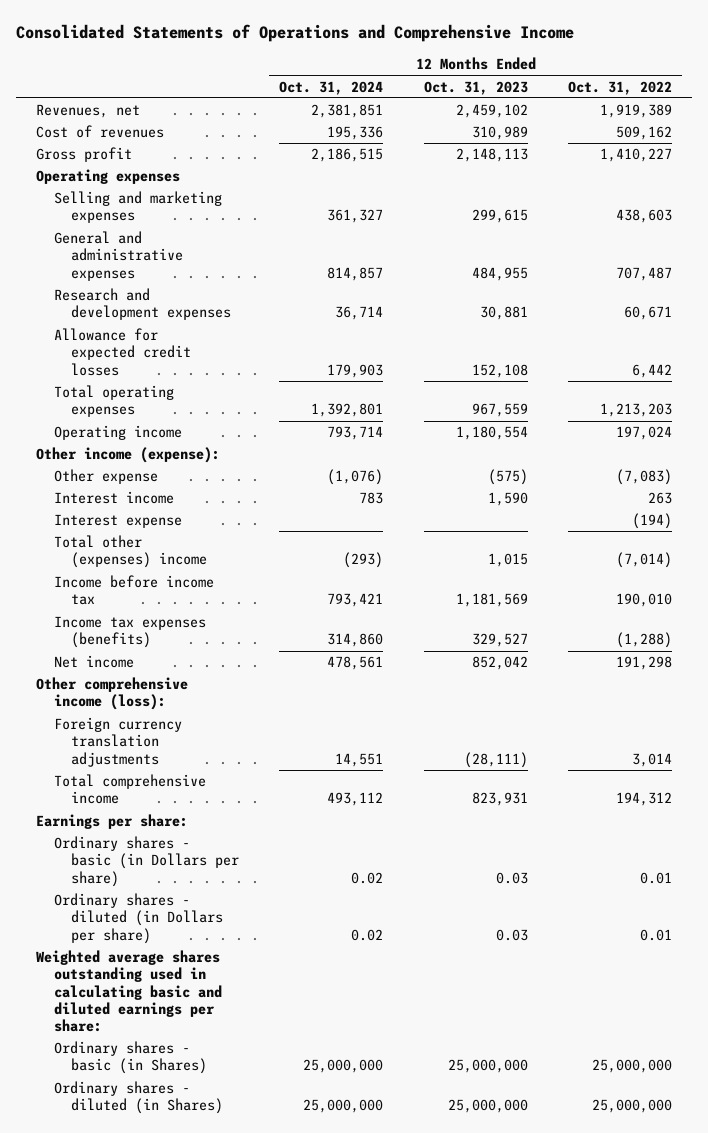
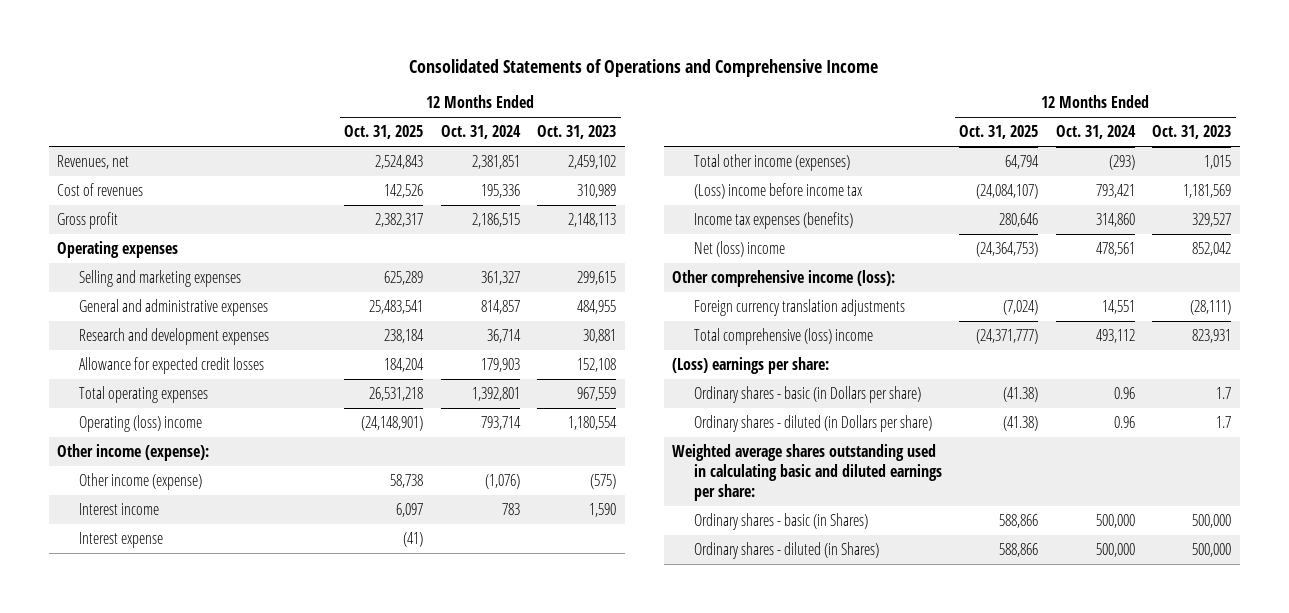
[568,80,673,95] Oct. 31, 2022 -> none
none -> [344,125,424,140] Oct. 31, 2025
[53,425,182,441] Operating income -> [78,415,202,433] Operating (loss) income
[53,469,158,485] Other expense -> [78,473,202,491] Other income (expense)
[53,535,208,569] Total other (expenses) income -> [693,154,850,172] Total other income (expenses)
[53,575,214,606] Income before income tax -> [693,183,863,200] (Loss) income before income tax
[53,655,134,669] Net income -> [693,241,785,258] Net (loss) income
[53,774,206,805] Total comprehensive income -> [693,328,873,346] Total comprehensive (loss) income
[36,814,189,830] Earnings per share: -> [672,357,830,375] (Loss) earnings per share:
[351,871,384,884] 0.02 -> [1113,387,1135,400] 0.96
[495,871,528,884] 0.03 -> [1216,387,1232,400] 1.7
[351,928,384,941] 0.02 -> [1113,416,1135,429] 0.96
[495,928,528,941] 0.03 -> [1216,416,1232,429] 1.7
[303,1059,384,1074] 25,000,000 -> [1095,514,1135,529] 500,000
[447,1059,528,1074] 25,000,000 -> [1192,514,1232,529] 500,000
[303,1099,384,1114] 25,000,000 -> [1095,543,1135,558] 500,000
[447,1099,528,1114] 25,000,000 -> [1192,543,1232,558] 500,000

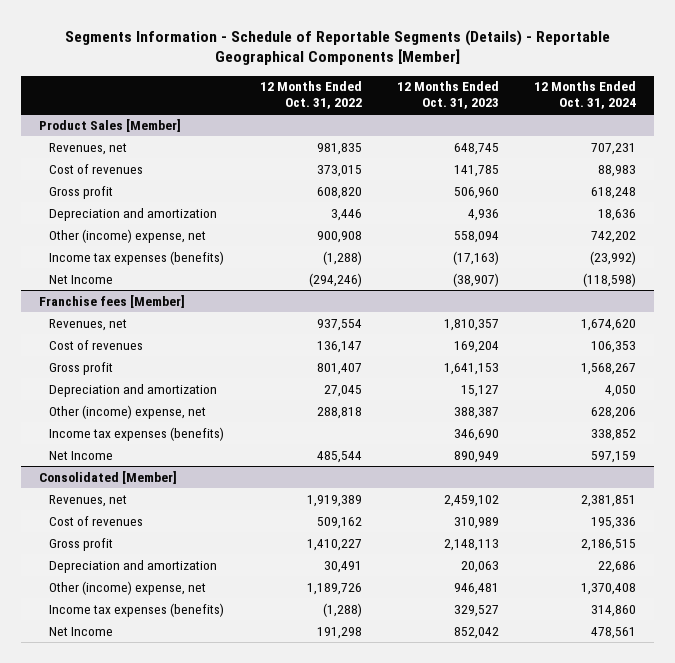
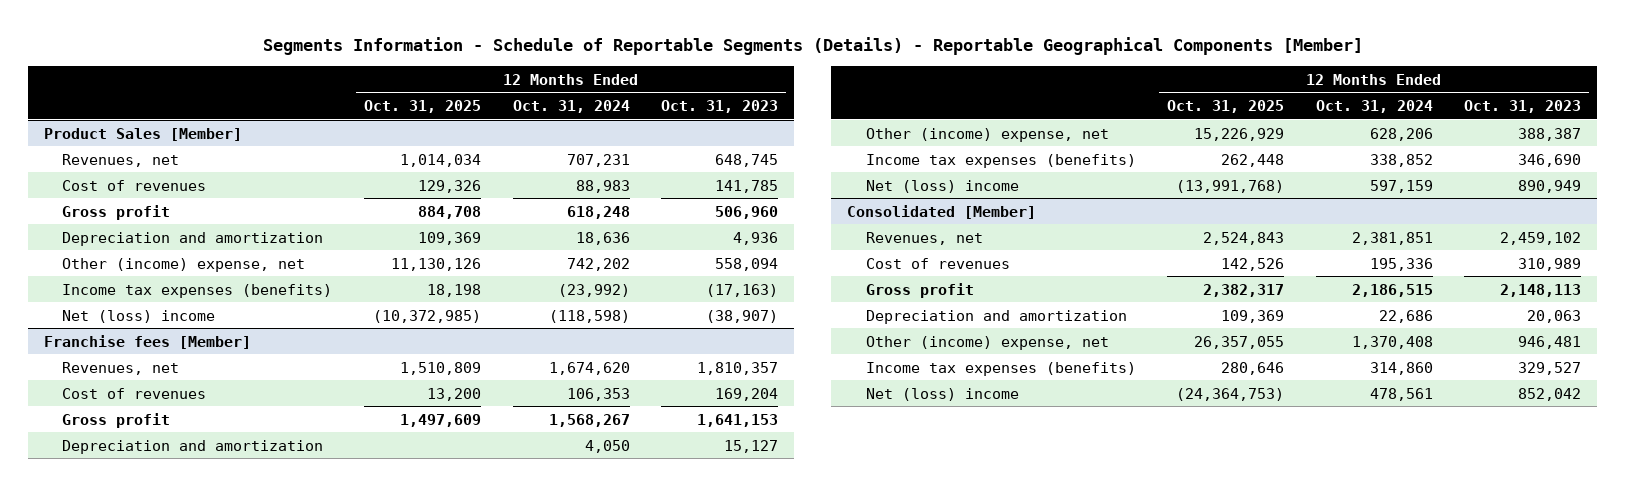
[259,81,362,109] 12 Months Ended Oct. 31, 2022 -> none
none -> [364,99,482,113] Oct. 31, 2025
[49,274,114,284] Net Income -> [62,309,216,323] Net (loss) income
[49,450,114,460] Net Income -> [865,179,1019,193] Net (loss) income
[49,626,114,636] Net Income -> [865,387,1019,401] Net (loss) income

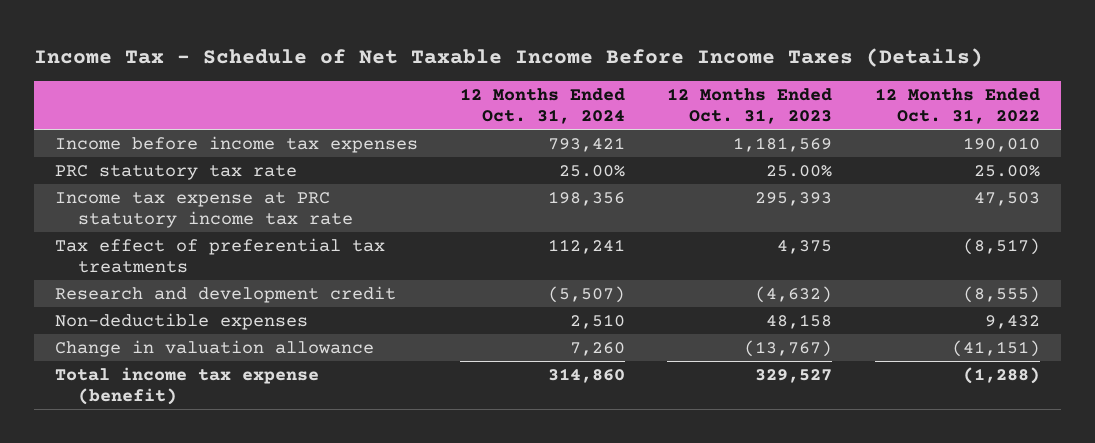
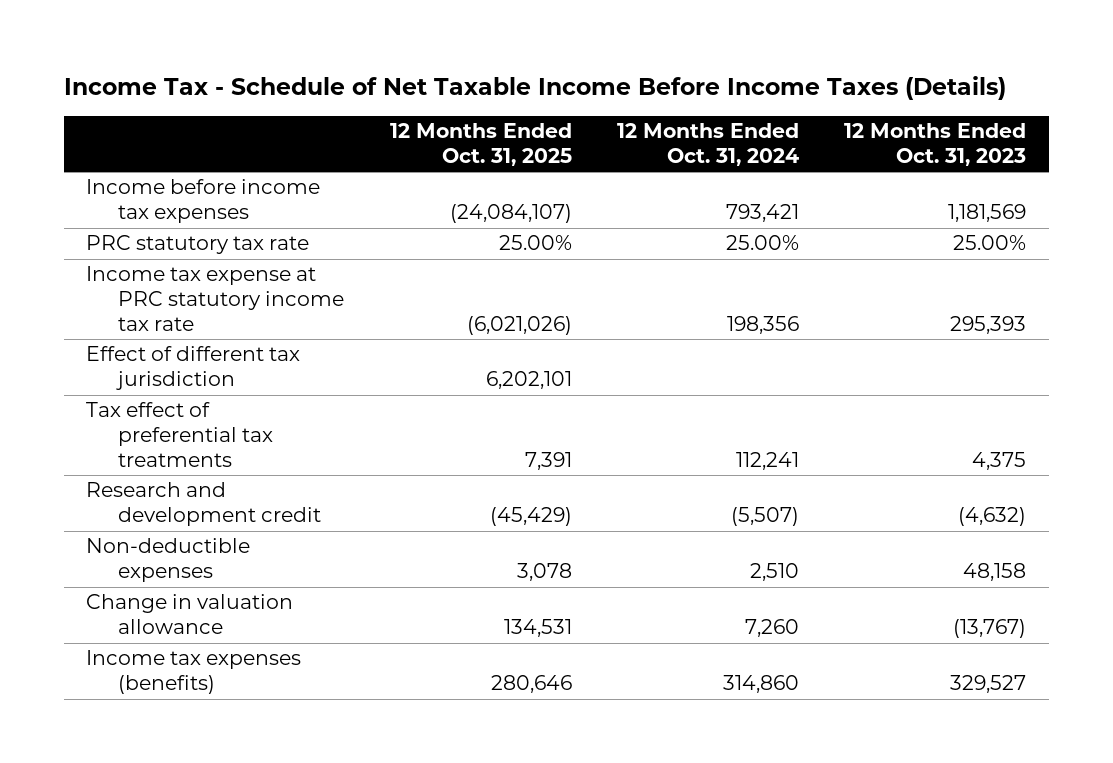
[874,87,1040,125] 12 Months Ended Oct. 31, 2022 -> none
none -> [389,123,572,166] 12 Months Ended Oct. 31, 2025
none -> [86,346,301,391] Effect of different tax jurisdiction
[54,366,319,406] Total income tax expense (benefit) -> [86,650,302,695] Income tax expenses (benefits)

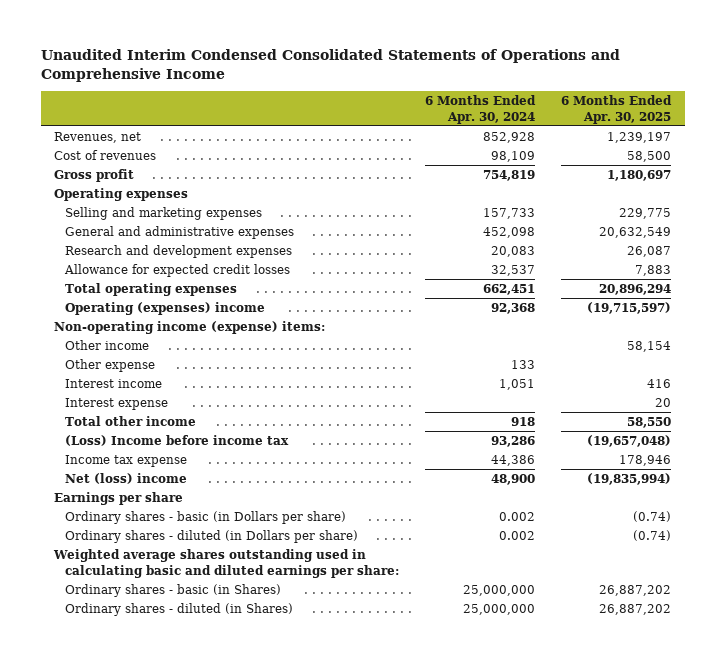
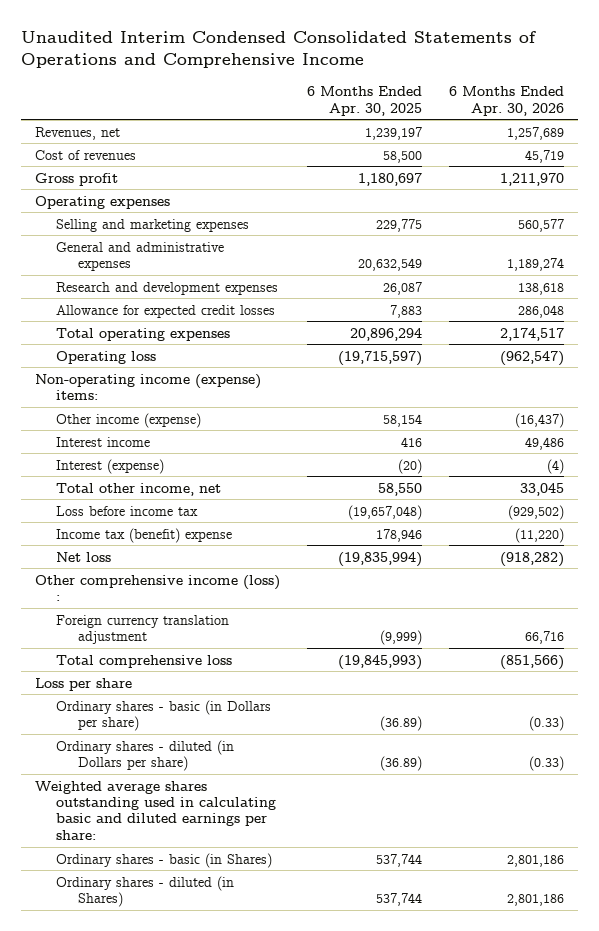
[425,95,537,124] 6 Months Ended Apr. 30, 2024 -> none
none -> [448,86,564,116] 6 Months Ended Apr. 30, 2026
[64,302,265,316] Operating (expenses) income -> [56,350,157,364] Operating loss
[64,359,155,373] Other expense -> none
[64,340,149,351] Other income -> [56,412,202,428] Other income (expense)
[64,398,168,411] Interest expense -> [56,458,165,474] Interest (expense)
[655,398,672,408] 20 -> [397,458,422,474] (20)
[64,416,196,427] Total other income -> [56,482,222,496] Total other income, net
[64,435,289,447] (Loss) Income before income tax -> [56,505,199,516] Loss before income tax
[64,455,187,468] Income tax expense -> [56,527,233,543] Income tax (benefit) expense
[64,473,187,485] Net (loss) income -> [56,551,112,562] Net loss
none -> [34,574,280,601] Other comprehensive income (loss) :
none -> [56,614,230,644] Foreign currency translation adjustment
none -> [56,654,233,668] Total comprehensive loss
[54,492,184,506] Earnings per share -> [34,677,132,691] Loss per share
[633,511,672,523] (0.74) -> [379,715,422,731] (36.89)
[633,530,672,542] (0.74) -> [379,755,422,771] (36.89)
[599,585,672,597] 26,887,202 -> [375,853,422,867] 537,744
[599,604,672,616] 26,887,202 -> [375,892,422,906] 537,744

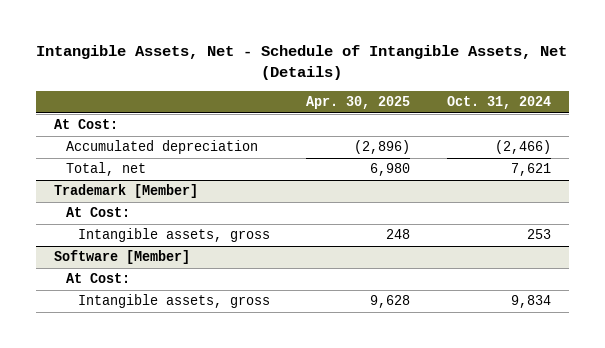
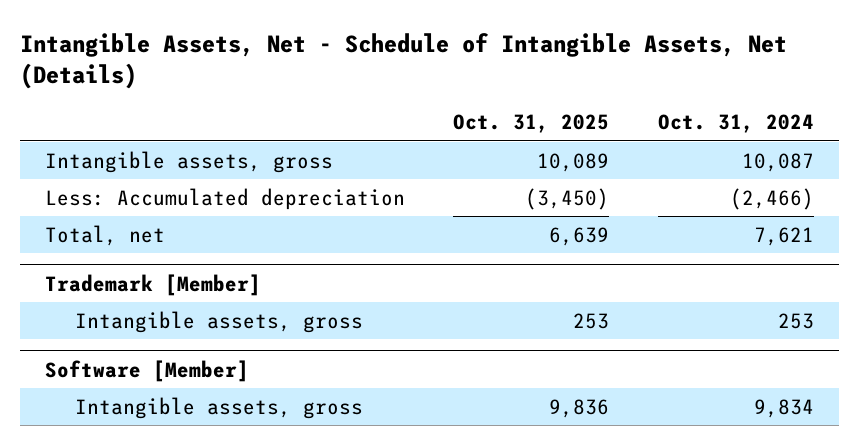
[306,95,411,109] Apr. 30, 2025 -> none
none -> [453,114,610,134] Oct. 31, 2025
[53,119,118,130] At Cost: -> none
none -> [44,150,333,173] Intangible assets, gross
[65,140,258,155] Accumulated depreciation -> [44,187,405,210] Less: Accumulated depreciation
[65,207,130,218] At Cost: -> none
[65,273,130,284] At Cost: -> none

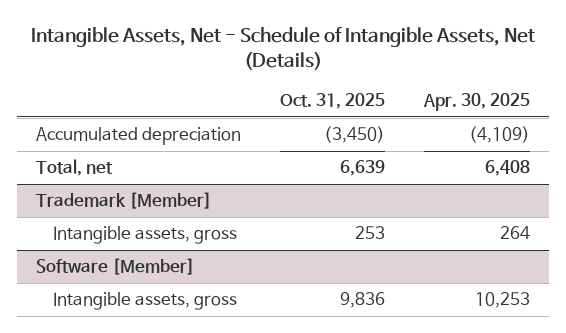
[658,114,815,134] Oct. 31, 2024 -> none
none -> [422,92,530,111] Apr. 30, 2025
[44,150,333,173] Intangible assets, gross -> none
[44,187,405,210] Less: Accumulated depreciation -> [36,127,242,146] Accumulated depreciation

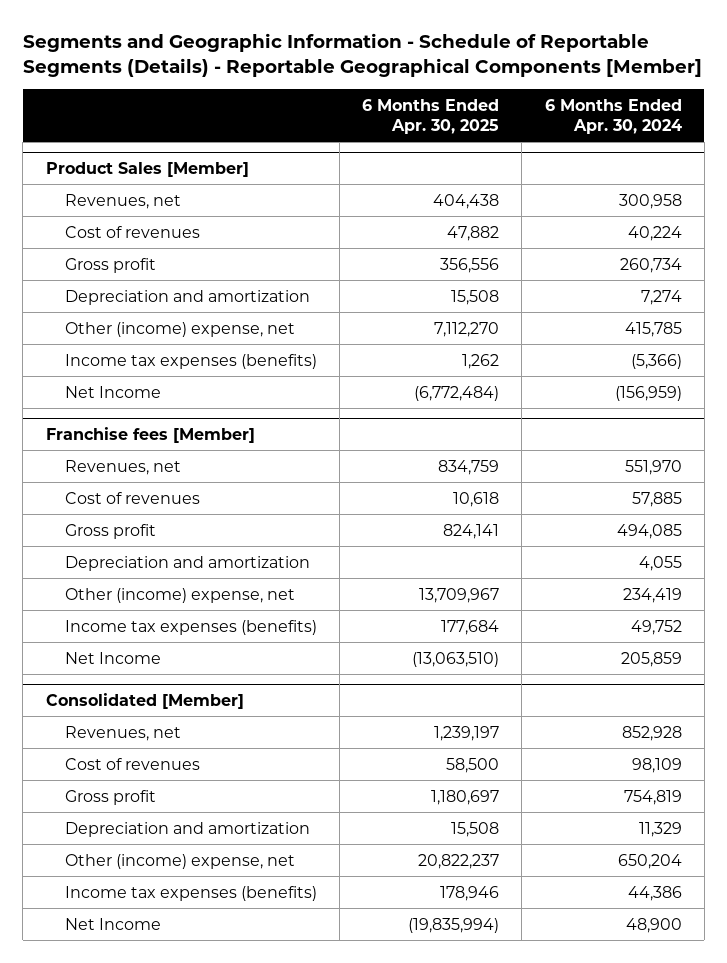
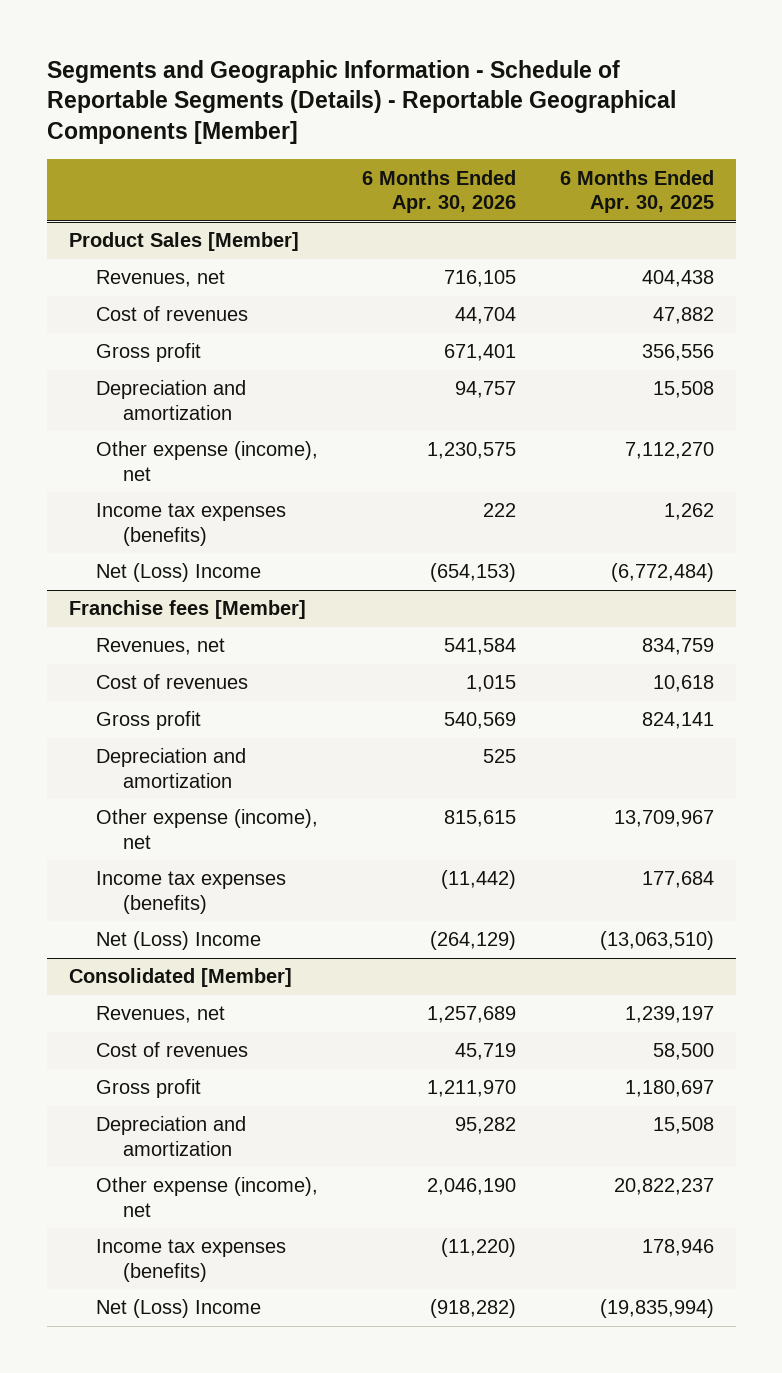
[544,98,682,134] 6 Months Ended Apr. 30, 2024 -> none
none -> [361,169,516,214] 6 Months Ended Apr. 30, 2026
[64,321,295,337] Other (income) expense, net -> [95,441,318,481] Other expense (income), net
[64,385,161,398] Net Income -> [95,563,261,583] Net (Loss) Income
[64,587,295,603] Other (income) expense, net -> [95,809,318,849] Other expense (income), net
[64,651,161,664] Net Income -> [95,931,261,951] Net (Loss) Income
[64,853,295,869] Other (income) expense, net -> [95,1177,318,1217] Other expense (income), net
[64,917,161,930] Net Income -> [95,1299,261,1319] Net (Loss) Income

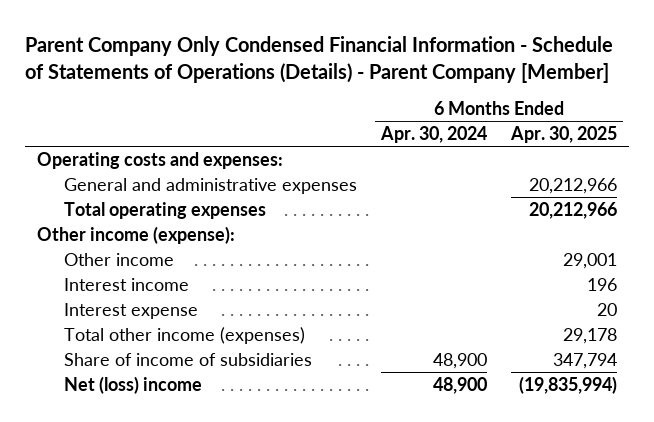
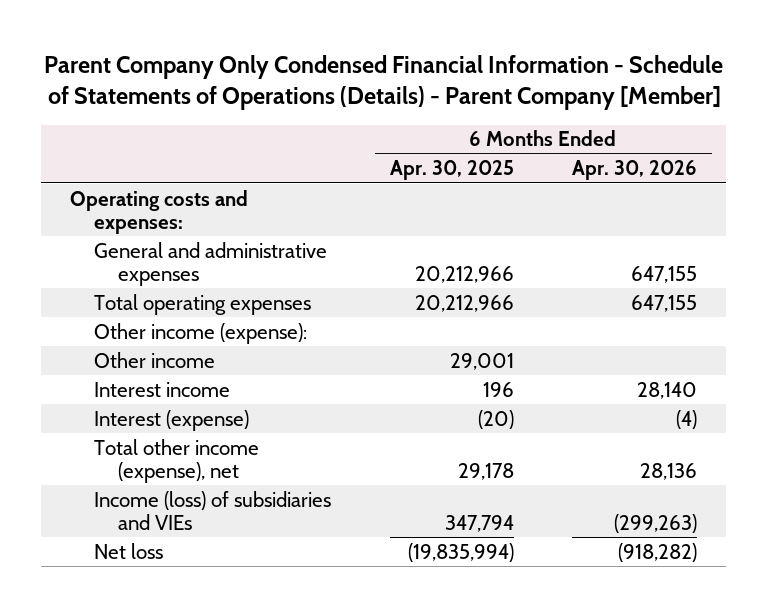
[379,125,487,143] Apr. 30, 2024 -> none
none -> [572,160,698,181] Apr. 30, 2026
[63,302,198,319] Interest expense -> [94,409,250,431] Interest (expense)
[596,302,617,316] 20 -> [477,409,514,429] (20)
[63,326,305,344] Total other income (expenses) -> [94,438,260,484] Total other income (expense), net
[63,352,312,366] Share of income of subsidiaries -> [94,490,332,531] Income (loss) of subsidiaries and VIEs
[63,375,202,394] Net (loss) income -> [94,542,164,559] Net loss

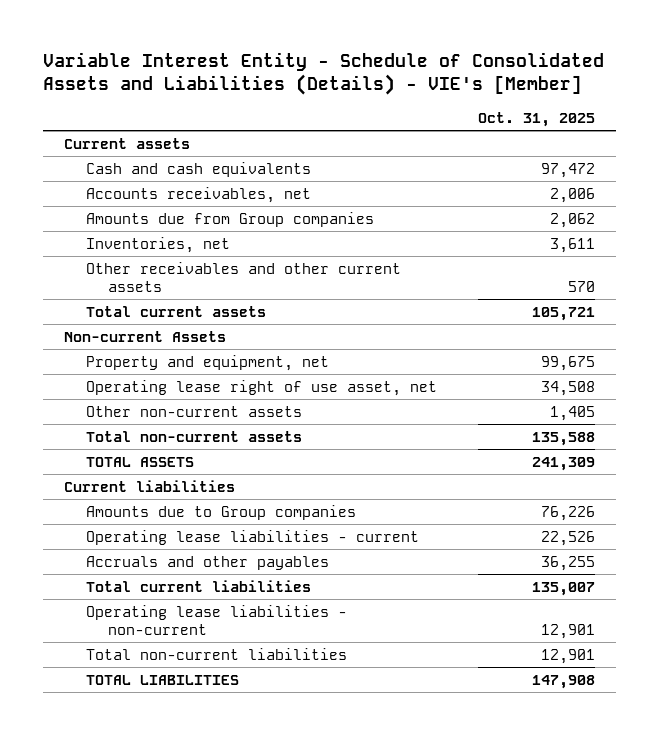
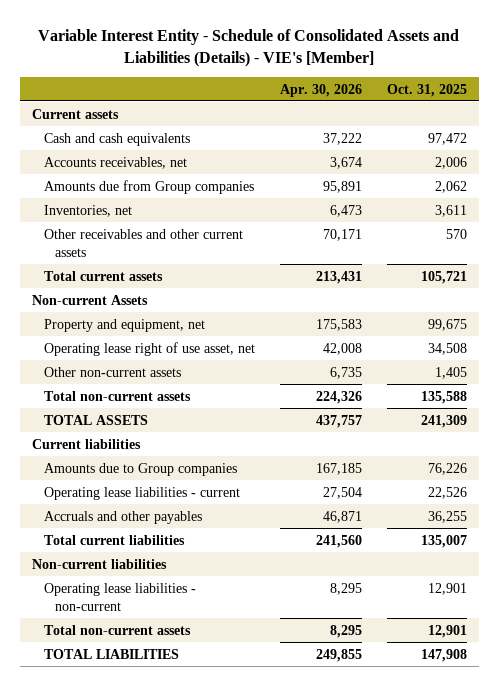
none -> [279,83,362,97] Apr. 30, 2026
none -> [32,558,168,569] Non-current liabilities
[85,647,347,660] Total non-current liabilities -> [43,624,191,635] Total non-current assets

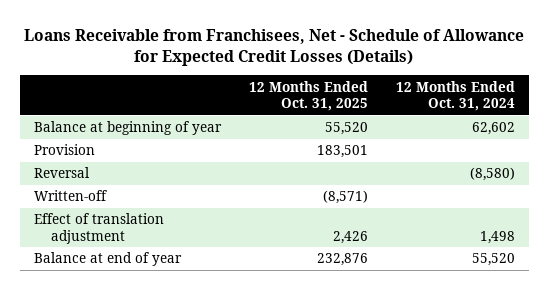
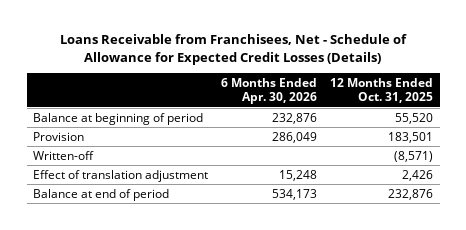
[395,80,515,112] 12 Months Ended Oct. 31, 2024 -> none
none -> [221,77,318,105] 6 Months Ended Apr. 30, 2026
[34,121,223,136] Balance at beginning of year -> [33,112,204,125] Balance at beginning of period
[34,167,91,179] Reversal -> none
[34,252,183,267] Balance at end of year -> [33,188,170,201] Balance at end of period

